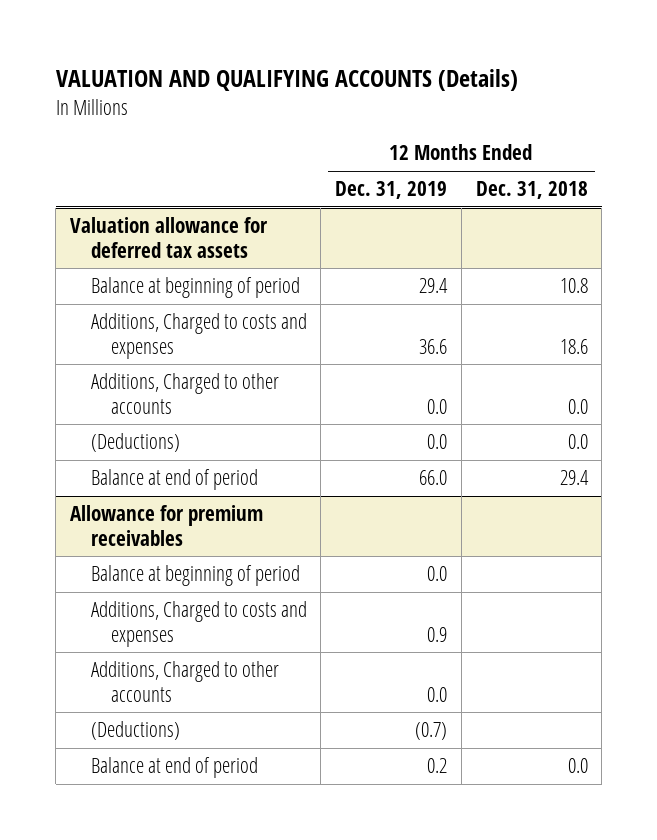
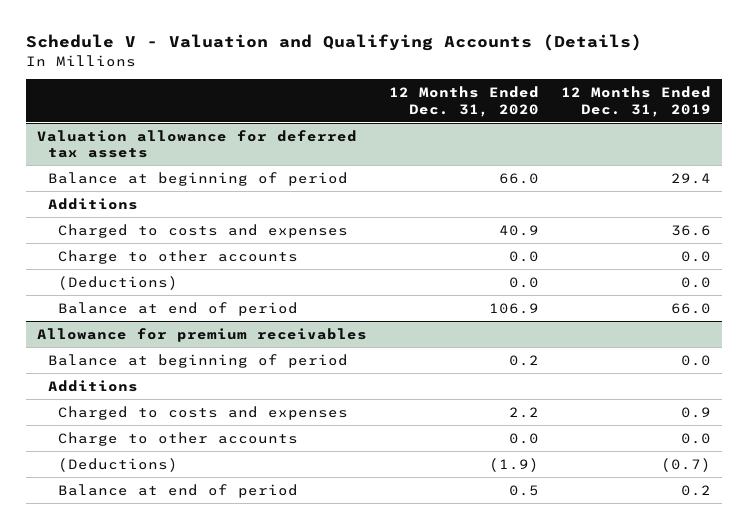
[55,69,518,92] VALUATION AND QUALIFYING ACCOUNTS (Details) -> [26,34,643,52] Schedule V - Valuation and Qualifying Accounts (Details)
[475,181,588,200] Dec. 31, 2018 -> none
none -> [389,86,540,117] 12 Months Ended Dec. 31, 2020
none -> [47,197,138,210] Additions
[90,313,307,359] Additions, Charged to costs and expenses -> [58,223,349,238] Charged to costs and expenses
[90,373,279,414] Additions, Charged to other accounts -> [58,249,299,264] Charge to other accounts
none -> [47,379,138,392] Additions
[90,601,307,647] Additions, Charged to costs and expenses -> [58,405,349,420] Charged to costs and expenses
[90,661,279,702] Additions, Charged to other accounts -> [58,431,299,446] Charge to other accounts

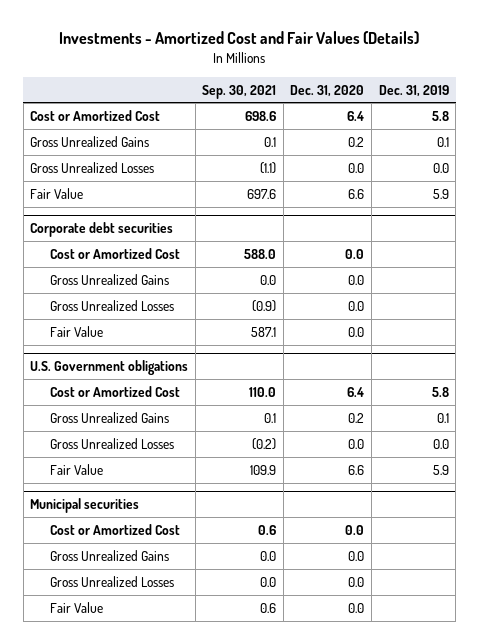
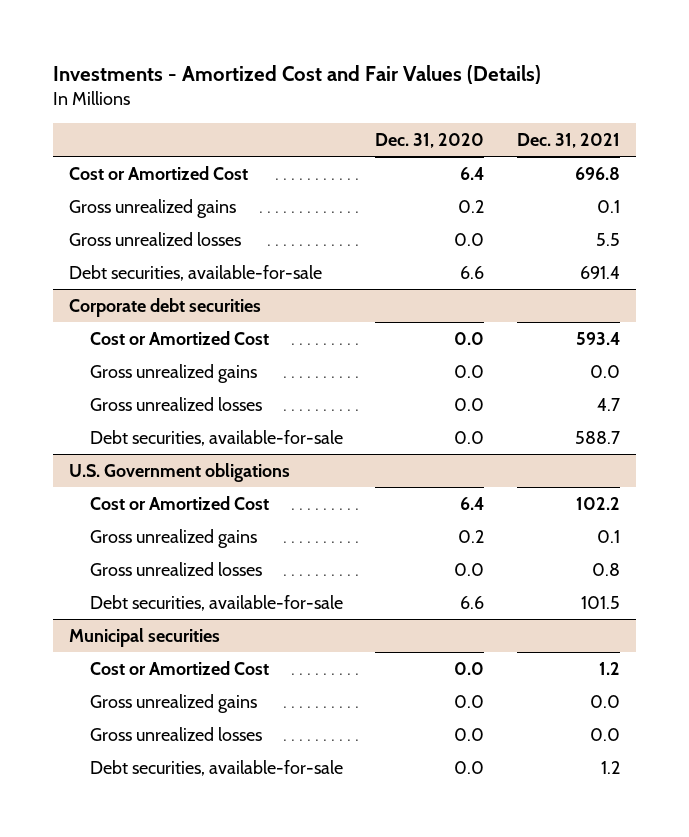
[202,84,277,99] Sep. 30, 2021 -> none
[378,84,449,97] Dec. 31, 2019 -> none
none -> [516,132,620,148] Dec. 31, 2021
[30,135,150,147] Gross Unrealized Gains -> [69,198,237,218] Gross unrealized gains
[30,161,155,173] Gross Unrealized Losses -> [69,231,242,246] Gross unrealized losses
[30,187,84,199] Fair Value -> [69,264,323,281] Debt securities, available-for-sale
[49,273,169,285] Gross Unrealized Gains -> [90,363,258,383] Gross unrealized gains
[49,299,174,311] Gross Unrealized Losses -> [90,396,263,411] Gross unrealized losses
[49,325,103,337] Fair Value -> [90,429,344,446] Debt securities, available-for-sale
[49,411,169,423] Gross Unrealized Gains -> [90,528,258,548] Gross unrealized gains
[49,437,174,449] Gross Unrealized Losses -> [90,561,263,576] Gross unrealized losses
[49,463,103,475] Fair Value -> [90,594,344,611] Debt securities, available-for-sale
[49,549,169,561] Gross Unrealized Gains -> [90,693,258,713] Gross unrealized gains
[49,575,174,587] Gross Unrealized Losses -> [90,726,263,741] Gross unrealized losses
[49,601,103,613] Fair Value -> [90,759,344,776] Debt securities, available-for-sale

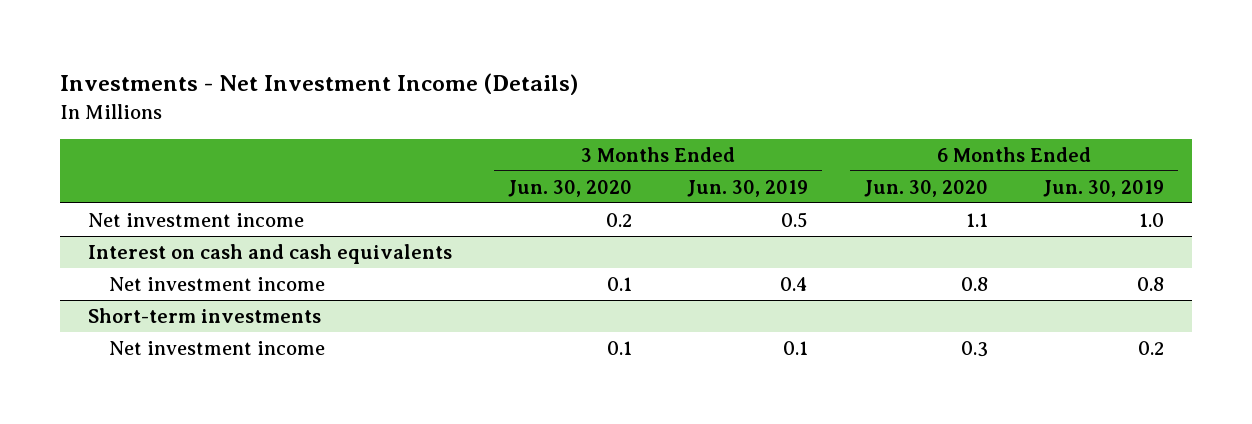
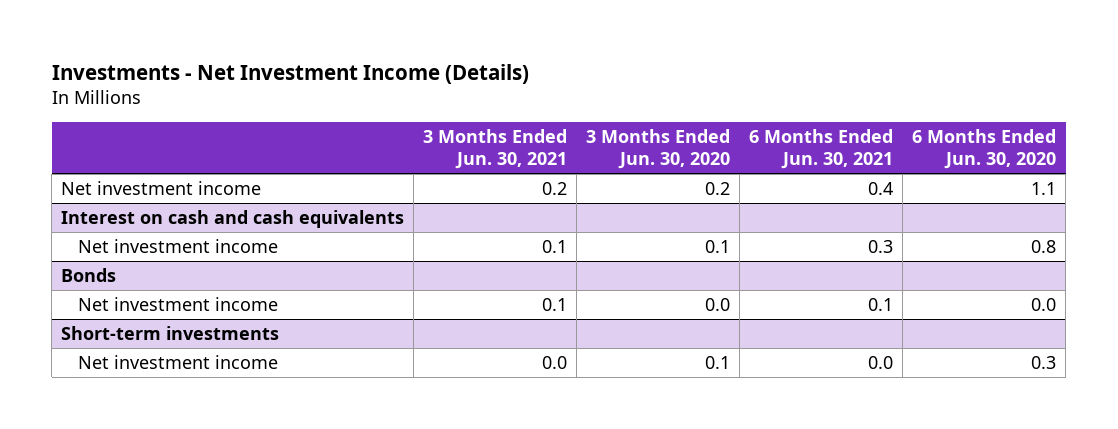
[687,179,809,197] Jun. 30, 2019 -> none
[1043,179,1165,197] Jun. 30, 2019 -> none
none -> [423,128,568,170] 3 Months Ended Jun. 30, 2021
none -> [749,128,894,170] 6 Months Ended Jun. 30, 2021
none -> [61,268,117,283] Bonds
none -> [77,297,278,312] Net investment income

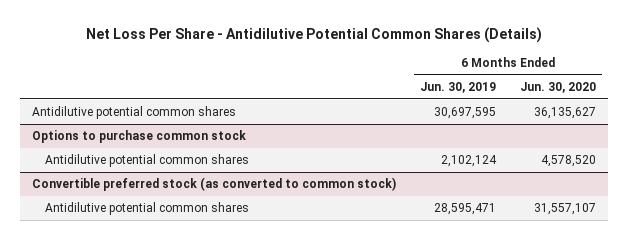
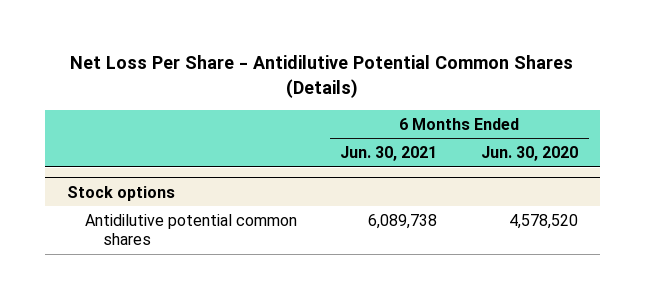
[420,82,497,94] Jun. 30, 2019 -> none
none -> [340,146,438,162] Jun. 30, 2021
[32,106,237,120] Antidilutive potential common shares -> none
[32,130,247,144] Options to purchase common stock -> [66,185,175,201] Stock options
[32,177,397,192] Convertible preferred stock (as converted to common stock) -> none
[44,202,249,216] Antidilutive potential common shares -> none

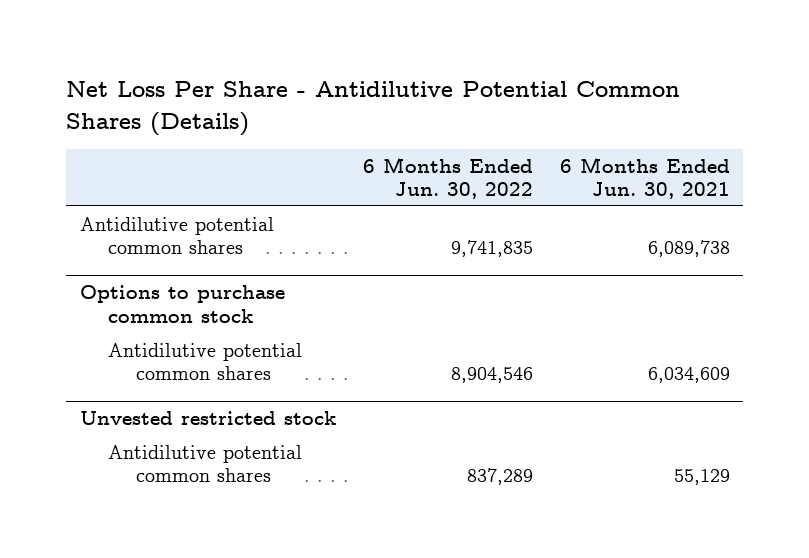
[481,146,579,162] Jun. 30, 2020 -> none
none -> [362,156,533,200] 6 Months Ended Jun. 30, 2022
[66,185,175,201] Stock options -> none
none -> [79,285,285,323] Options to purchase common stock
none -> [107,342,302,381] Antidilutive potential common shares
none -> [79,411,336,426] Unvested restricted stock
none -> [107,444,302,483] Antidilutive potential common shares

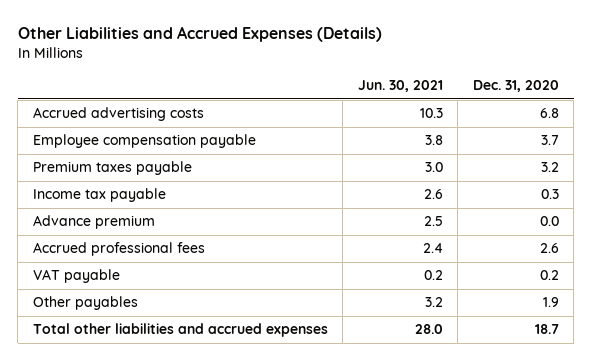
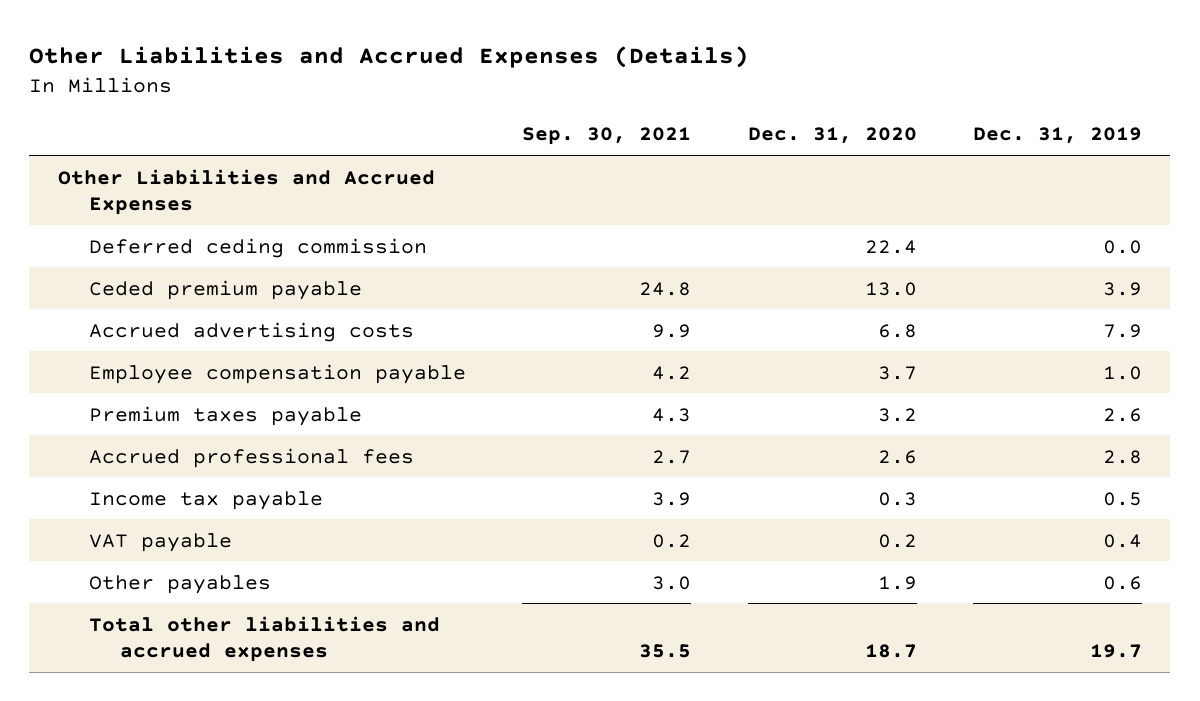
[357,80,443,93] Jun. 30, 2021 -> none
none -> [522,127,692,146] Sep. 30, 2021
none -> [972,127,1142,145] Dec. 31, 2019
none -> [57,168,435,215] Other Liabilities and Accrued Expenses
none -> [88,237,427,258] Deferred ceding commission
none -> [88,279,362,300] Ceded premium payable
[32,215,155,230] Advance premium -> none
[32,188,166,203] Income tax payable -> [88,490,323,510] Income tax payable

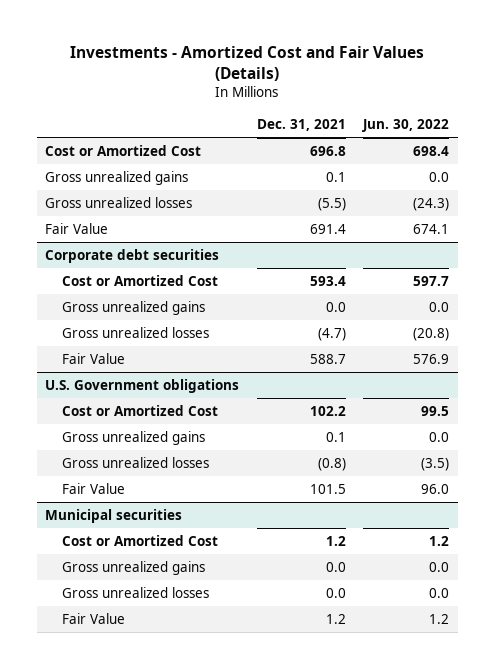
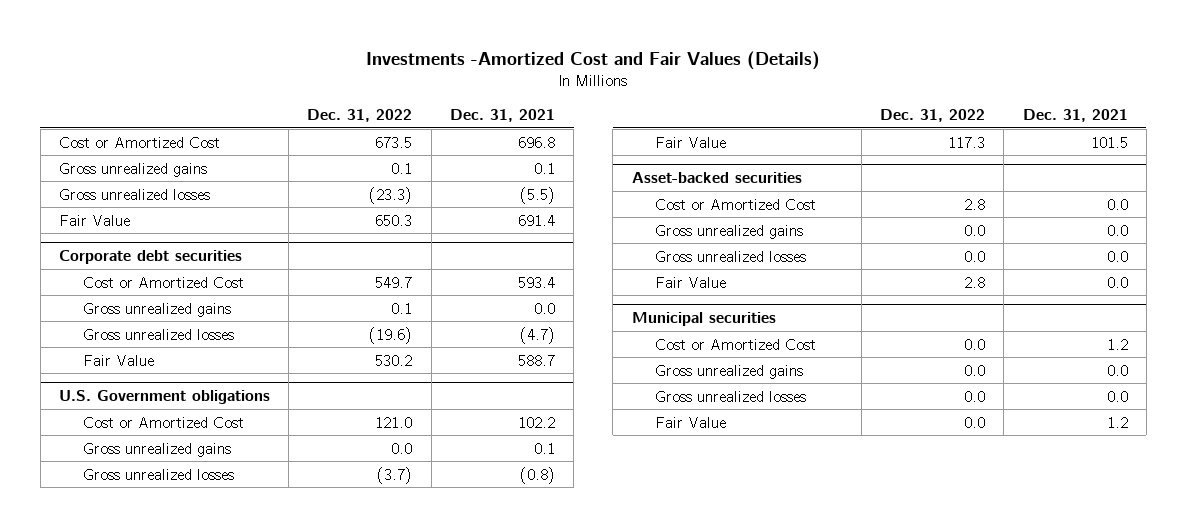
[70,45,425,82] Investments - Amortized Cost and Fair Values (Details) -> [366,50,821,70] Investments -Amortized Cost and Fair Values (Details)
[362,119,450,133] Jun. 30, 2022 -> none
none -> [307,109,413,123] Dec. 31, 2022
none -> [631,172,802,184] Asset-backed securities
none -> [655,198,817,210] Cost or Amortized Cost
none -> [655,224,804,239] Gross unrealized gains
none -> [655,250,807,262] Gross unrealized losses
none -> [655,276,727,288] Fair Value

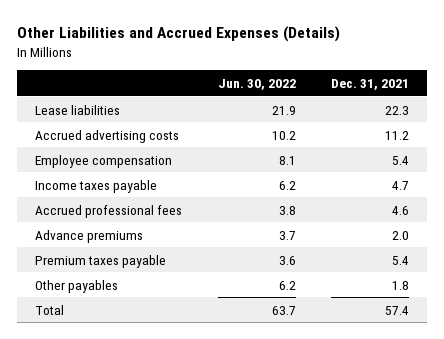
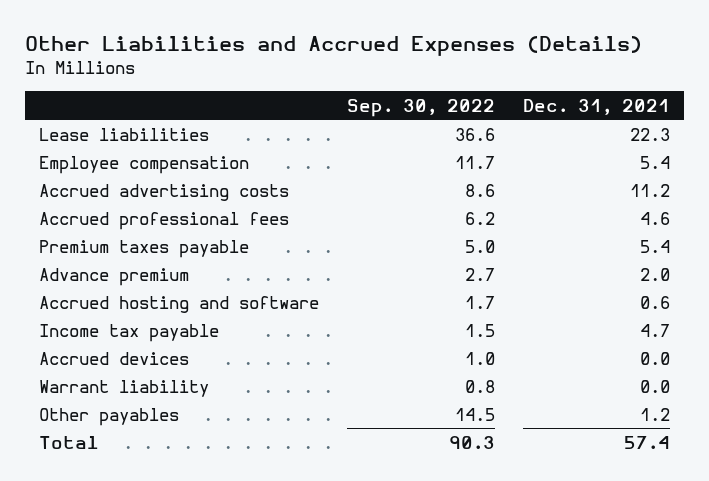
[217,78,296,90] Jun. 30, 2022 -> none
none -> [346,98,495,117] Sep. 30, 2022
[35,179,158,193] Income taxes payable -> none
[35,129,180,143] Accrued advertising costs -> [38,183,289,201] Accrued advertising costs
[35,229,144,243] Advance premiums -> none
none -> [38,267,189,286] Advance premium
none -> [38,295,319,313] Accrued hosting and software
none -> [38,323,219,342] Income tax payable
none -> [38,351,189,365] Accrued devices
none -> [38,379,209,397] Warrant liability
[392,280,410,290] 1.8 -> [639,407,670,421] 1.2

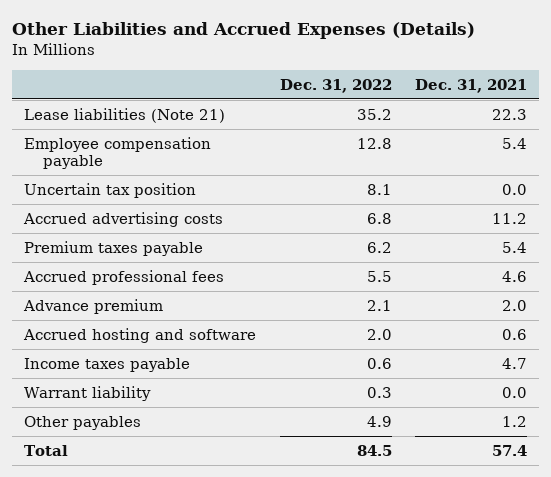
[346,98,495,117] Sep. 30, 2022 -> none
none -> [279,78,392,93] Dec. 31, 2022
[38,127,209,141] Lease liabilities -> [24,107,226,123] Lease liabilities (Note 21)
[38,155,249,174] Employee compensation -> [24,136,212,170] Employee compensation payable
none -> [24,182,197,198] Uncertain tax position
[38,211,289,230] Accrued professional fees -> [23,269,225,285] Accrued professional fees
[38,351,189,365] Accrued devices -> none
[38,323,219,342] Income tax payable -> [24,357,191,372] Income taxes payable

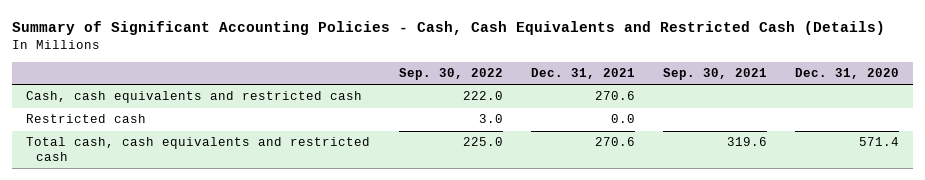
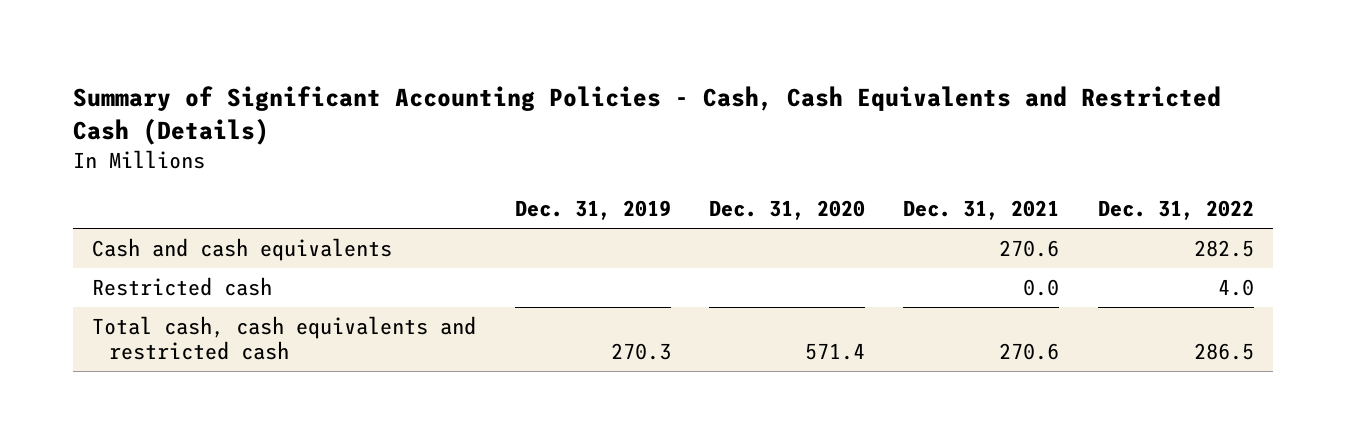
[398,68,503,81] Sep. 30, 2022 -> none
[662,68,767,81] Sep. 30, 2021 -> none
none -> [514,200,671,221] Dec. 31, 2019
none -> [1097,200,1254,221] Dec. 31, 2022
[26,91,363,104] Cash, cash equivalents and restricted cash -> [92,237,393,261] Cash and cash equivalents

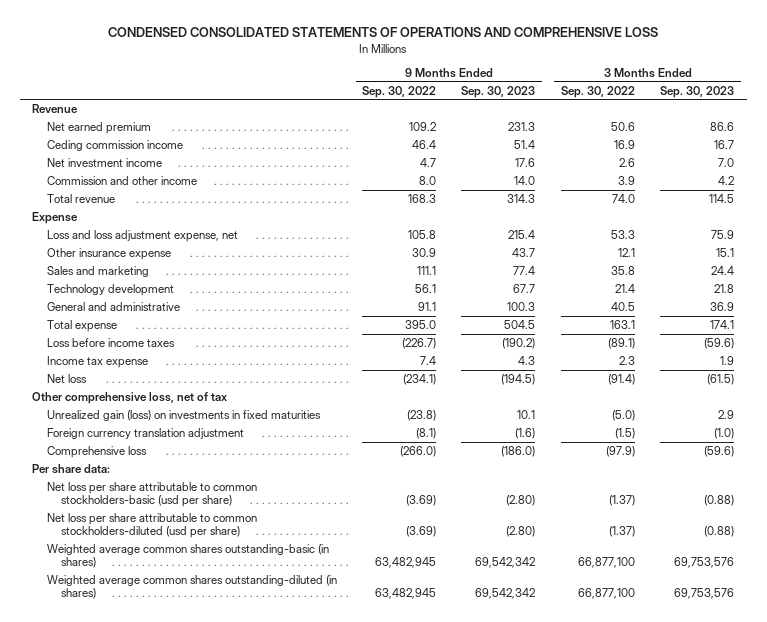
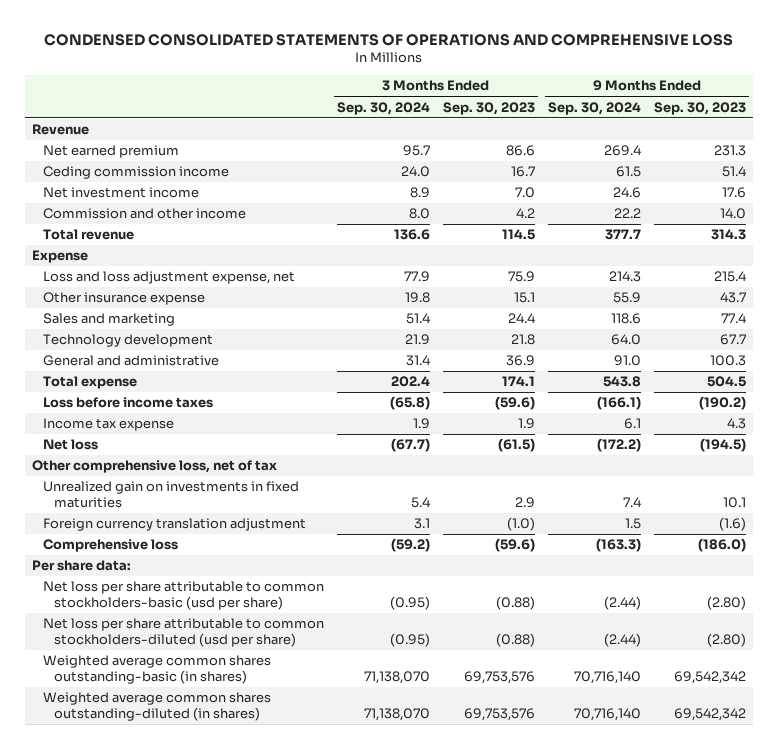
[362,85,437,98] Sep. 30, 2022 -> none
[560,85,635,98] Sep. 30, 2022 -> none
none -> [336,101,430,115] Sep. 30, 2024
none -> [548,101,642,115] Sep. 30, 2024
[46,409,321,421] Unrealized gain (loss) on investments in fixed maturities -> [42,481,299,509] Unrealized gain on investments in fixed maturities

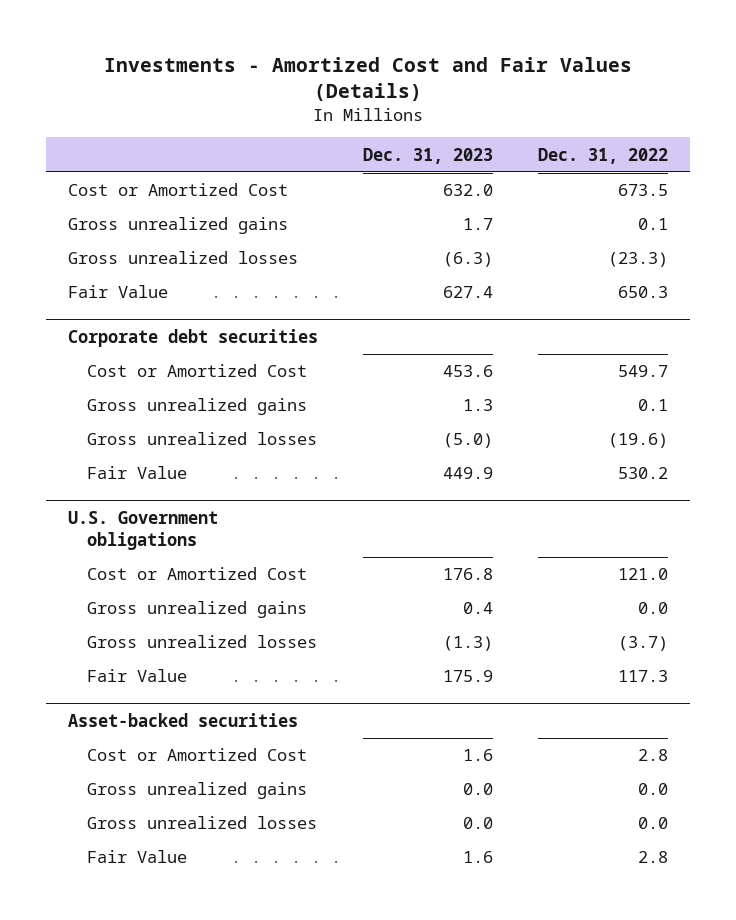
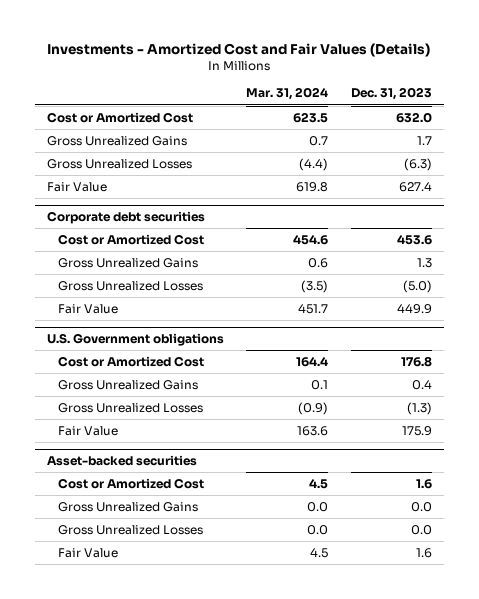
[537,147,668,164] Dec. 31, 2022 -> none
none -> [246,87,329,101] Mar. 31, 2024
[68,217,289,235] Gross unrealized gains -> [46,135,187,146] Gross Unrealized Gains
[68,251,299,265] Gross unrealized losses -> [46,158,192,169] Gross Unrealized Losses
[86,398,307,416] Gross unrealized gains -> [57,257,198,268] Gross Unrealized Gains
[86,432,317,446] Gross unrealized losses -> [57,280,203,291] Gross Unrealized Losses
[86,601,307,619] Gross unrealized gains -> [57,379,198,390] Gross Unrealized Gains
[86,635,317,649] Gross unrealized losses -> [57,402,203,413] Gross Unrealized Losses
[86,782,307,800] Gross unrealized gains -> [57,501,198,512] Gross Unrealized Gains
[86,816,317,830] Gross unrealized losses -> [57,524,203,535] Gross Unrealized Losses

